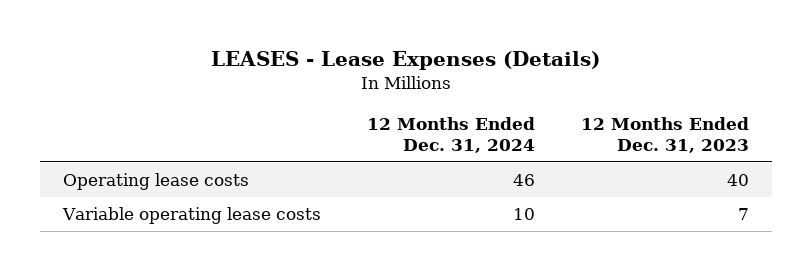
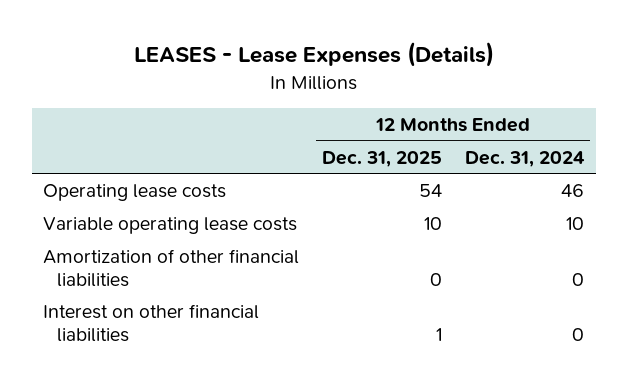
[581,117,750,153] 12 Months Ended Dec. 31, 2023 -> none
none -> [322,150,443,167] Dec. 31, 2025
none -> [43,248,300,287] Amortization of other financial liabilities
none -> [43,303,260,342] Interest on other financial liabilities

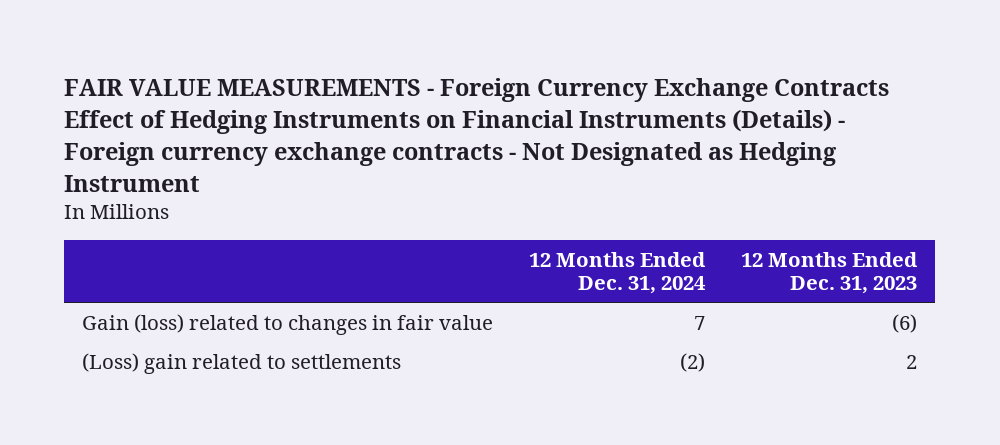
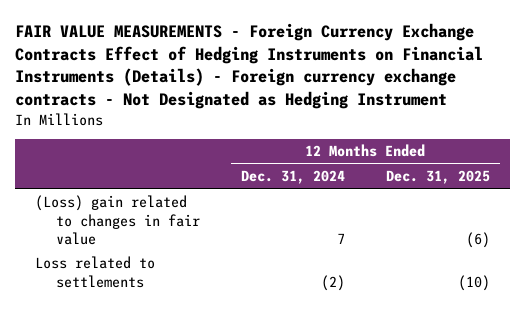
[741,251,919,295] 12 Months Ended Dec. 31, 2023 -> none
none -> [385,170,490,185] Dec. 31, 2025
[82,313,494,335] Gain (loss) related to changes in fair value -> [35,195,200,246] (Loss) gain related to changes in fair value
[82,352,402,374] (Loss) gain related to settlements -> [35,256,156,288] Loss related to settlements

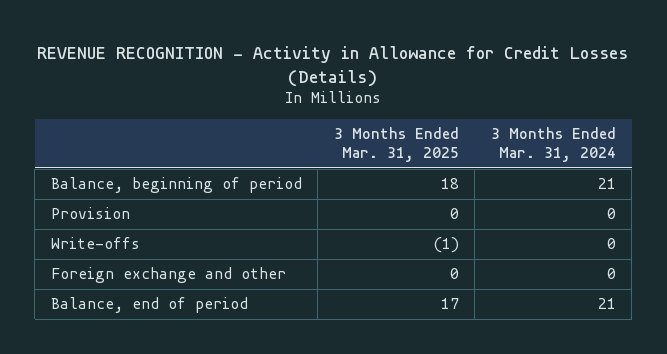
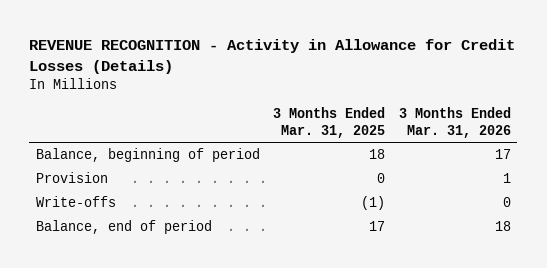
[490,127,616,163] 3 Months Ended Mar. 31, 2024 -> none
none -> [398,107,511,138] 3 Months Ended Mar. 31, 2026
[50,267,286,284] Foreign exchange and other -> none

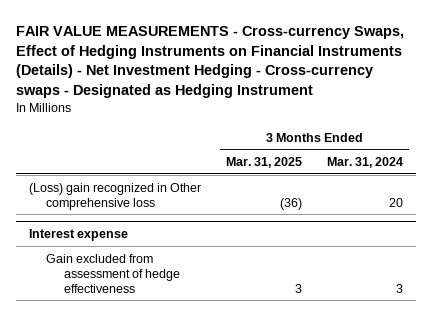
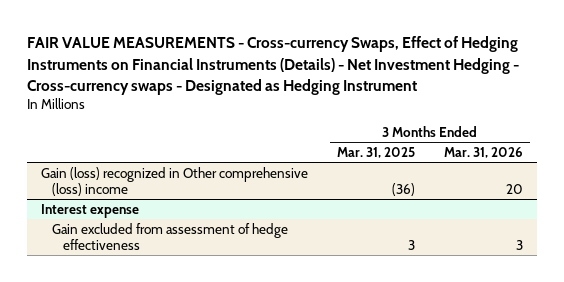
[327,156,404,168] Mar. 31, 2024 -> none
none -> [443,147,523,159] Mar. 31, 2026
[28,182,201,210] (Loss) gain recognized in Other comprehensive loss -> [41,166,309,196] Gain (loss) recognized in Other comprehensive (loss) income

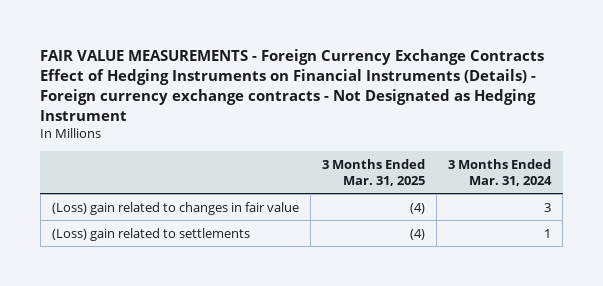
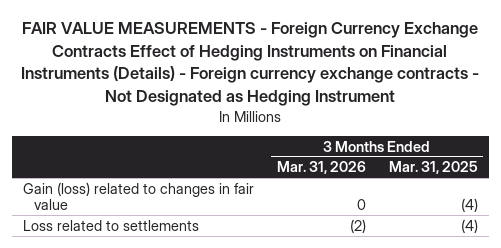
[448,159,553,187] 3 Months Ended Mar. 31, 2024 -> none
none -> [276,161,366,175] Mar. 31, 2026
[51,201,299,215] (Loss) gain related to changes in fair value -> [23,181,255,211] Gain (loss) related to changes in fair value
[51,227,250,241] (Loss) gain related to settlements -> [23,219,200,231] Loss related to settlements

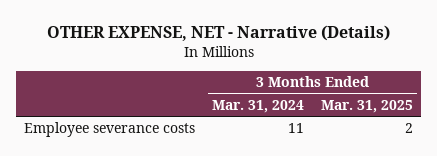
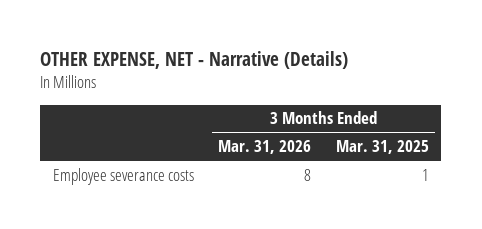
[212,99,305,113] Mar. 31, 2024 -> none
none -> [218,140,312,155] Mar. 31, 2026
[404,123,413,134] 2 -> [422,168,430,181] 1

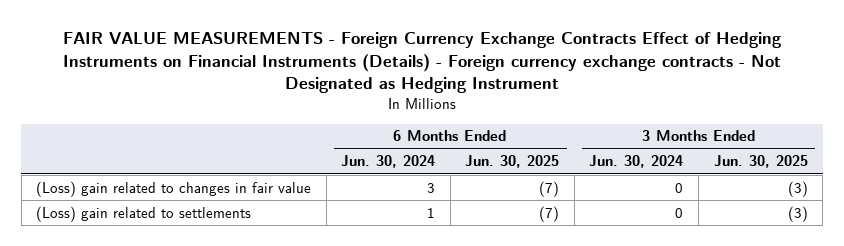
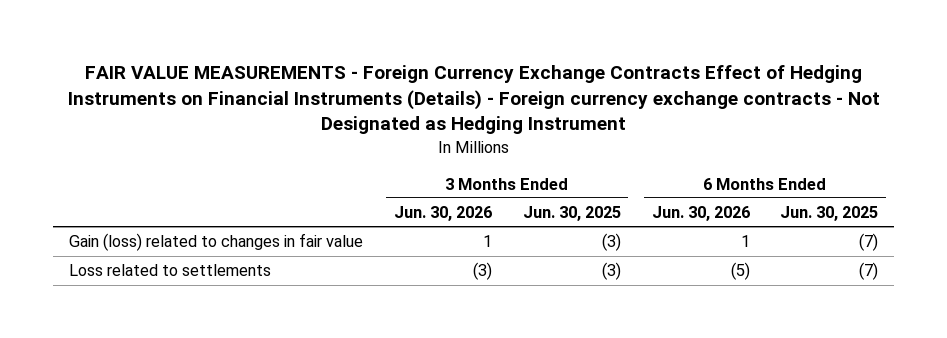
[341,155,436,169] Jun. 30, 2024 -> none
[589,155,684,169] Jun. 30, 2024 -> none
none -> [393,206,492,222] Jun. 30, 2026
none -> [651,206,750,222] Jun. 30, 2026
[36,180,312,197] (Loss) gain related to changes in fair value -> [68,233,363,252] Gain (loss) related to changes in fair value
[36,205,252,222] (Loss) gain related to settlements -> [68,264,271,277] Loss related to settlements

